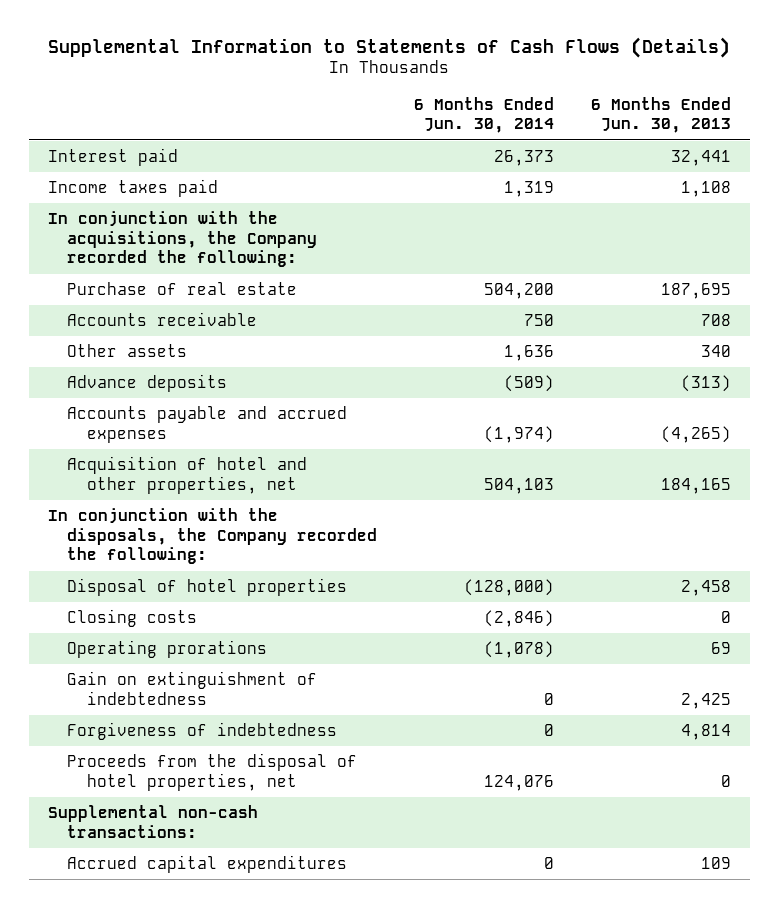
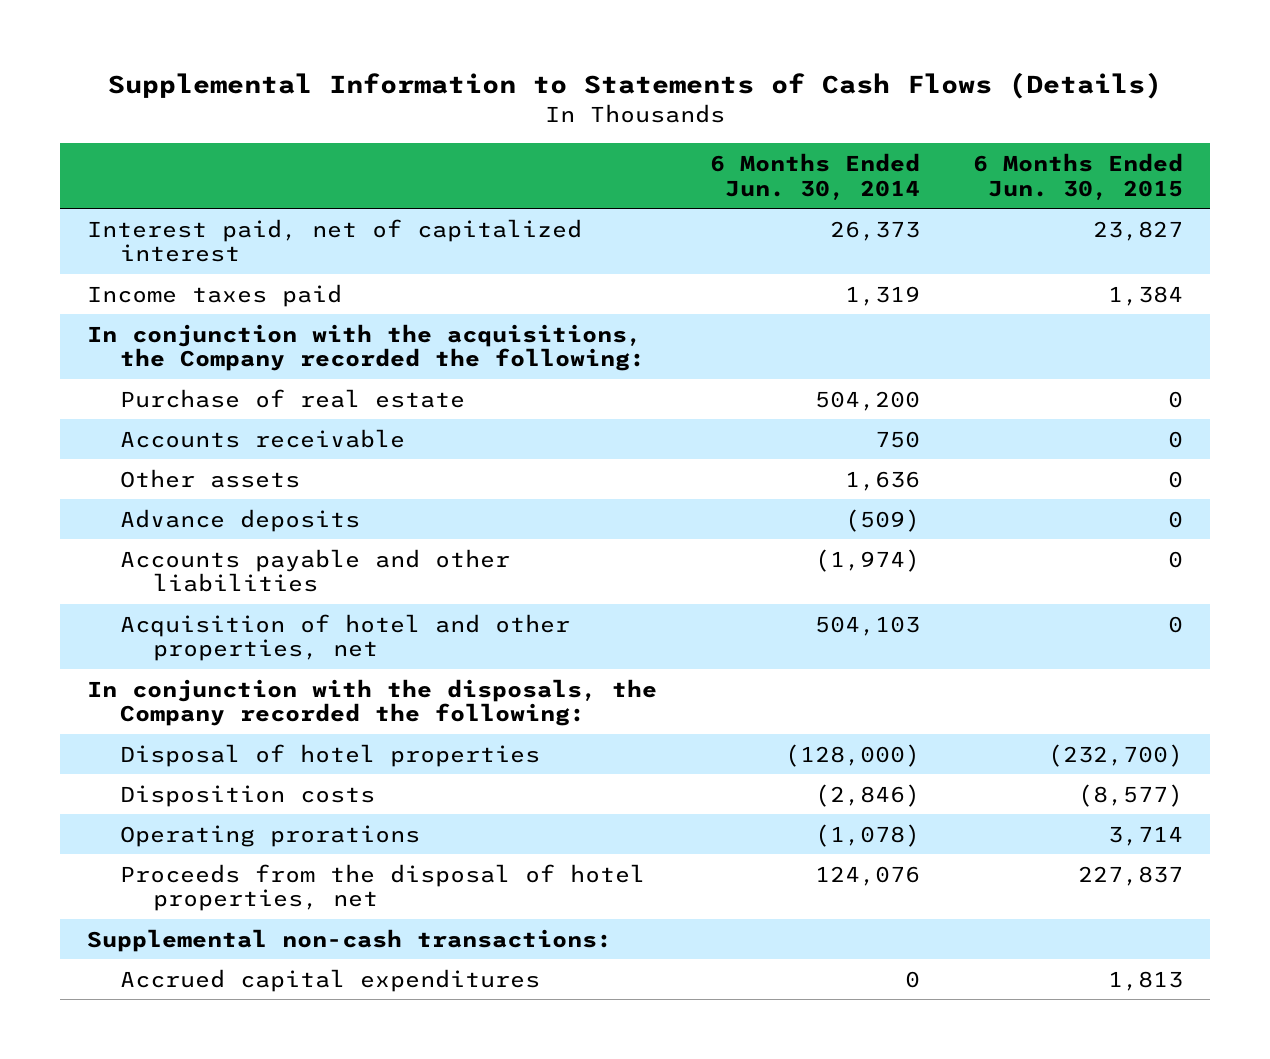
[591,96,732,134] 6 Months Ended Jun. 30, 2013 -> none
none -> [973,152,1184,200] 6 Months Ended Jun. 30, 2015
[47,148,178,167] Interest paid -> [86,218,582,263] Interest paid, net of capitalized interest
[67,406,348,443] Accounts payable and accrued expenses -> [119,548,510,593] Accounts payable and other liabilities
[67,609,198,628] Closing costs -> [119,784,375,807] Disposition costs
[67,671,318,705] Gain on extinguishment of indebtedness -> none
[67,722,338,741] Forgiveness of indebtedness -> none

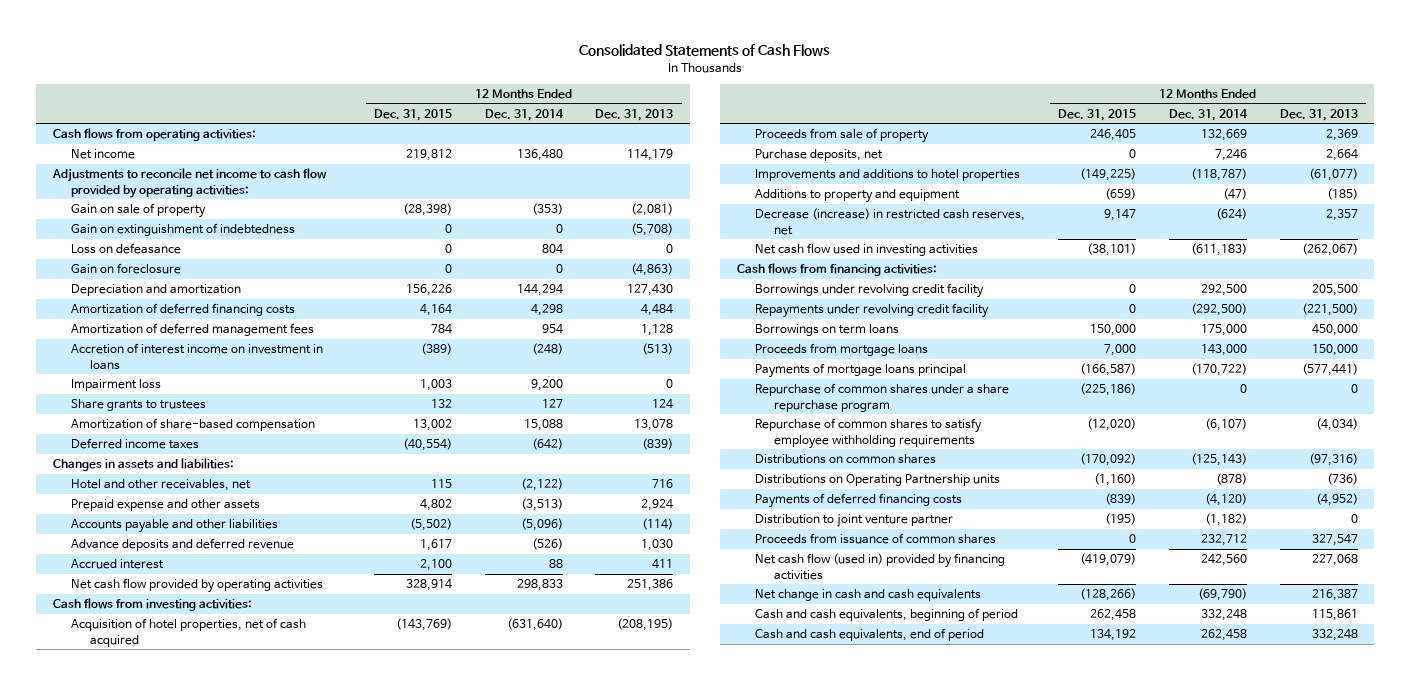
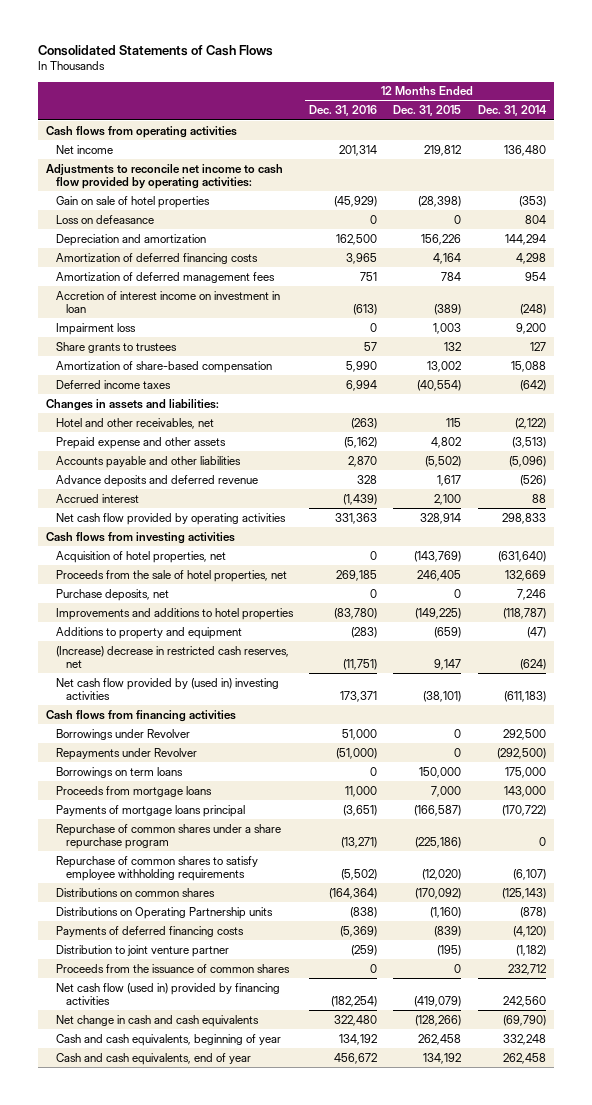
[595,108,674,121] Dec. 31, 2013 -> none
none -> [309,105,378,117] Dec. 31, 2016
[52,128,256,142] Cash flows from operating activities: -> [45,125,237,138] Cash flows from operating activities
[71,223,296,237] Gain on extinguishment of indebtedness -> none
[71,203,207,219] Gain on sale of property -> [55,195,210,208] Gain on sale of hotel properties
[71,263,182,275] Gain on foreclosure -> none
[71,343,324,370] Accretion of interest income on investment in loans -> [55,290,280,313] Accretion of interest income on investment in loan
[52,598,252,612] Cash flows from investing activities: -> [45,531,235,544] Cash flows from investing activities
[71,618,307,647] Acquisition of hotel properties, net of cash acquired -> [55,550,226,563] Acquisition of hotel properties, net
[755,128,930,144] Proceeds from sale of property -> [55,569,287,582] Proceeds from the sale of hotel properties, net
[755,208,1026,235] Decrease (increase) in restricted cash reserves, net -> [55,645,289,668] (Increase) decrease in restricted cash reserves, net
[755,243,979,257] Net cash flow used in investing activities -> [55,677,279,700] Net cash flow provided by (used in) investing activities
[736,263,937,277] Cash flows from financing activities: -> [45,709,236,722] Cash flows from financing activities
[755,283,985,299] Borrowings under revolving credit facility -> [55,728,190,740] Borrowings under Revolver
[755,303,990,319] Repayments under revolving credit facility -> [55,747,197,760] Repayments under Revolver
[755,533,997,545] Proceeds from issuance of common shares -> [55,963,290,973] Proceeds from the issuance of common shares
[755,608,1019,622] Cash and cash equivalents, beginning of period -> [55,1033,281,1046] Cash and cash equivalents, beginning of year
[755,628,985,642] Cash and cash equivalents, end of period -> [55,1052,251,1065] Cash and cash equivalents, end of year

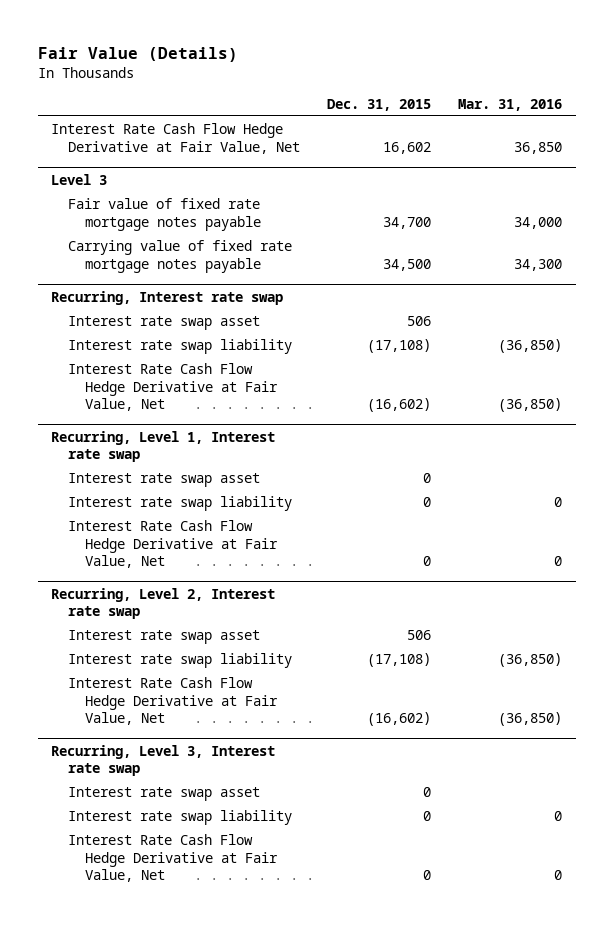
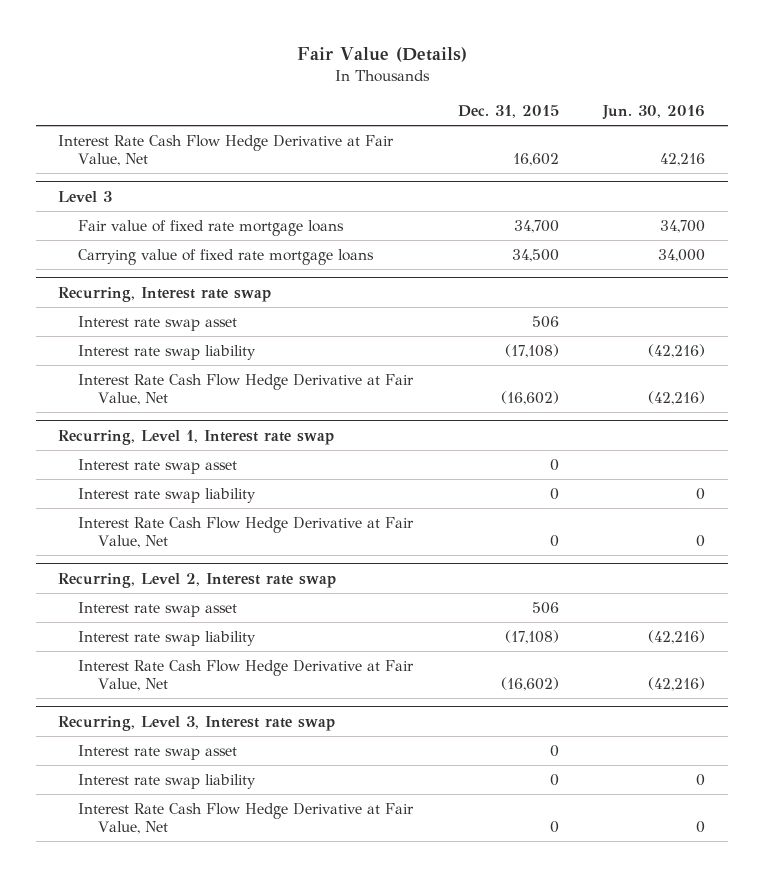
[458,98,563,111] Mar. 31, 2016 -> none
none -> [602,105,706,121] Jun. 30, 2016
[68,198,261,231] Fair value of fixed rate mortgage notes payable -> [77,219,344,236] Fair value of fixed rate mortgage loans
[68,240,293,273] Carrying value of fixed rate mortgage notes payable -> [77,248,374,265] Carrying value of fixed rate mortgage loans

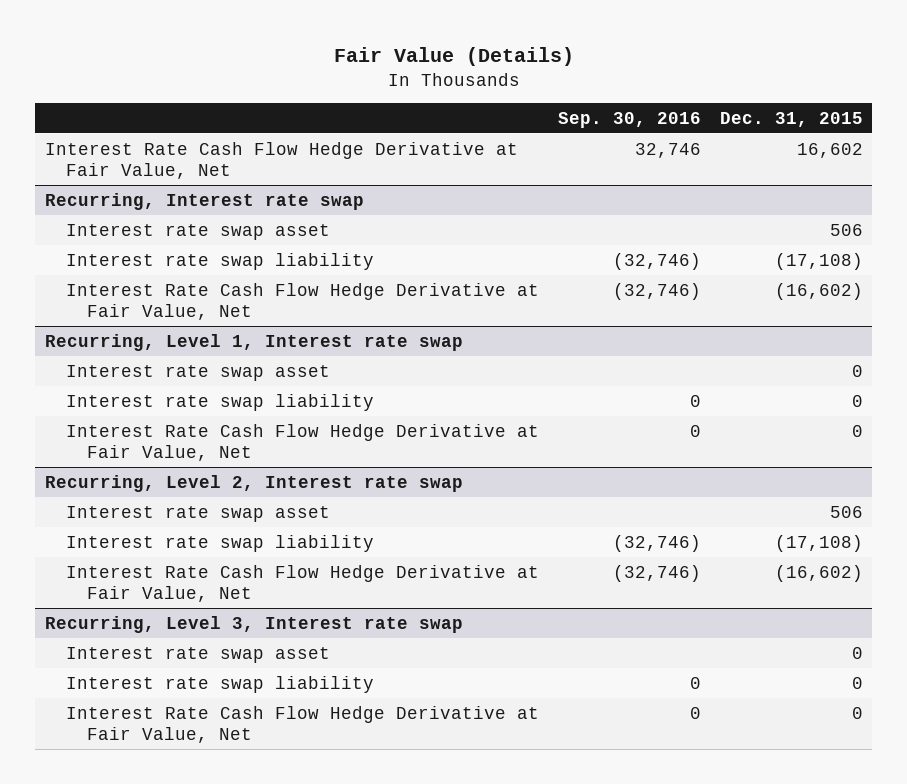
[602,105,706,121] Jun. 30, 2016 -> none
none -> [557,111,701,128] Sep. 30, 2016
[57,190,112,202] Level 3 -> none
[77,219,344,236] Fair value of fixed rate mortgage loans -> none
[77,248,374,265] Carrying value of fixed rate mortgage loans -> none

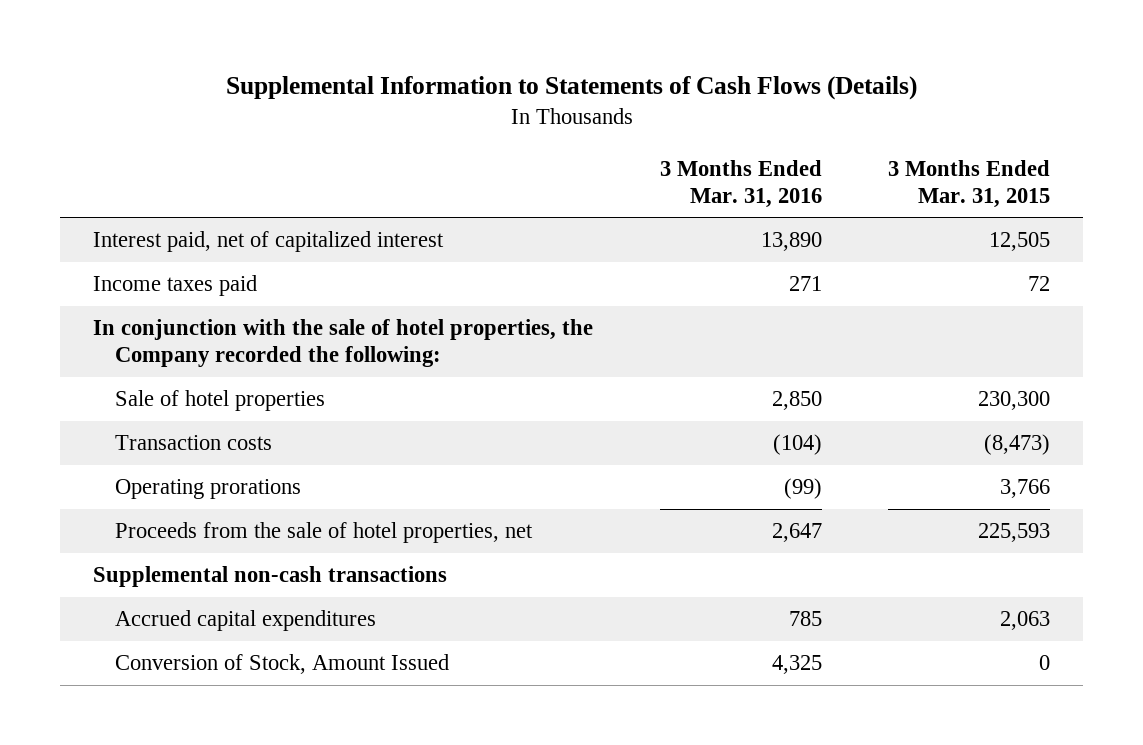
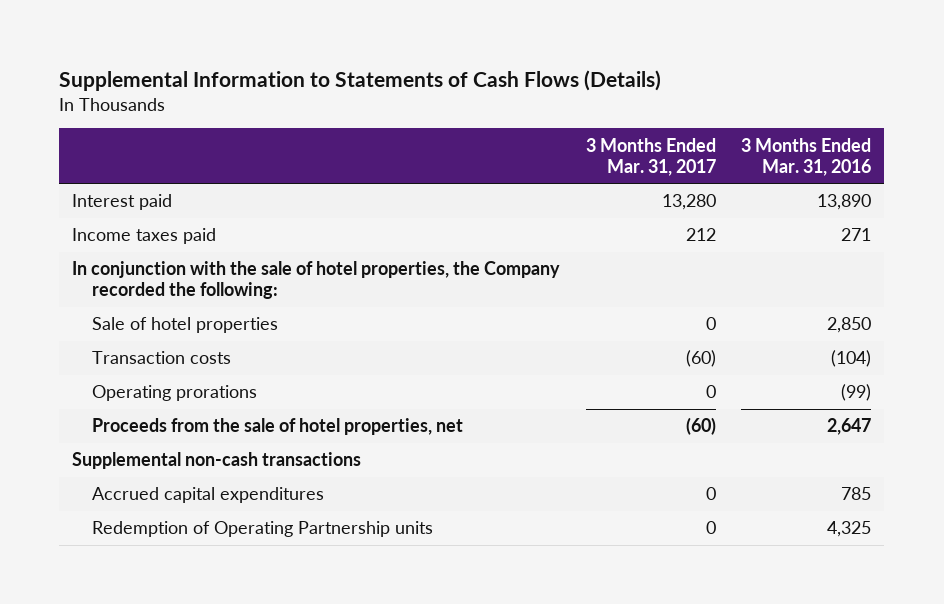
[888,159,1051,208] 3 Months Ended Mar. 31, 2015 -> none
none -> [585,137,716,176] 3 Months Ended Mar. 31, 2017
[92,231,444,253] Interest paid, net of capitalized interest -> [72,194,173,211] Interest paid
[114,654,449,675] Conversion of Stock, Amount Issued -> [91,521,433,538] Redemption of Operating Partnership units

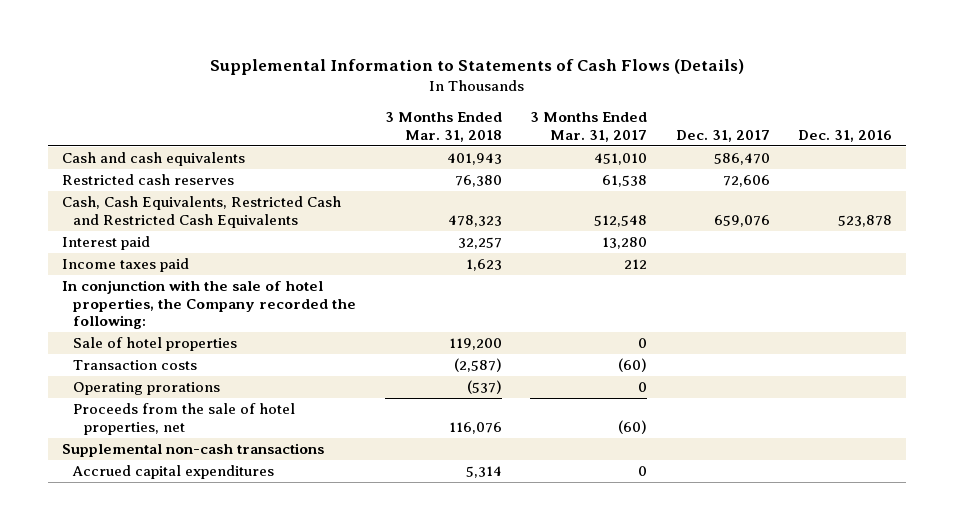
[741,137,872,176] 3 Months Ended Mar. 31, 2016 -> none
none -> [384,112,502,142] 3 Months Ended Mar. 31, 2018
none -> [675,129,770,142] Dec. 31, 2017
none -> [798,129,893,142] Dec. 31, 2016
none -> [62,152,246,167] Cash and cash equivalents
none -> [62,174,235,186] Restricted cash reserves
none -> [62,196,342,228] Cash, Cash Equivalents, Restricted Cash and Restricted Cash Equivalents
[91,521,433,538] Redemption of Operating Partnership units -> none

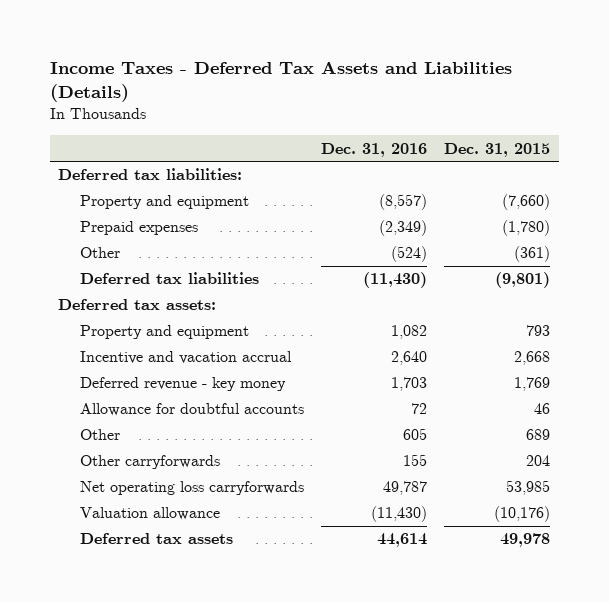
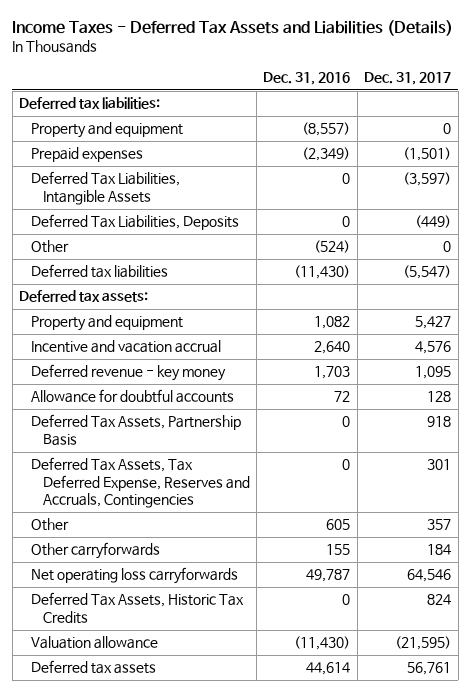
[444,142,551,157] Dec. 31, 2015 -> none
none -> [364,72,452,86] Dec. 31, 2017
none -> [30,171,180,205] Deferred Tax Liabilities, Intangible Assets
none -> [30,214,239,231] Deferred Tax Liabilities, Deposits
none -> [30,414,241,446] Deferred Tax Assets, Partnership Basis
none -> [30,457,250,509] Deferred Tax Assets, Tax Deferred Expense, Reserves and Accruals, Contingencies
none -> [30,592,244,624] Deferred Tax Assets, Historic Tax Credits

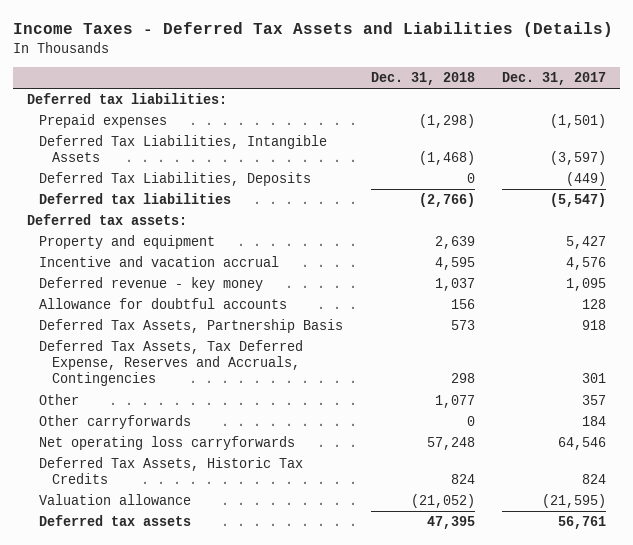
[263,72,351,86] Dec. 31, 2016 -> none
none -> [370,71,475,85] Dec. 31, 2018
[30,122,183,139] Property and equipment -> none
[30,240,69,254] Other -> none

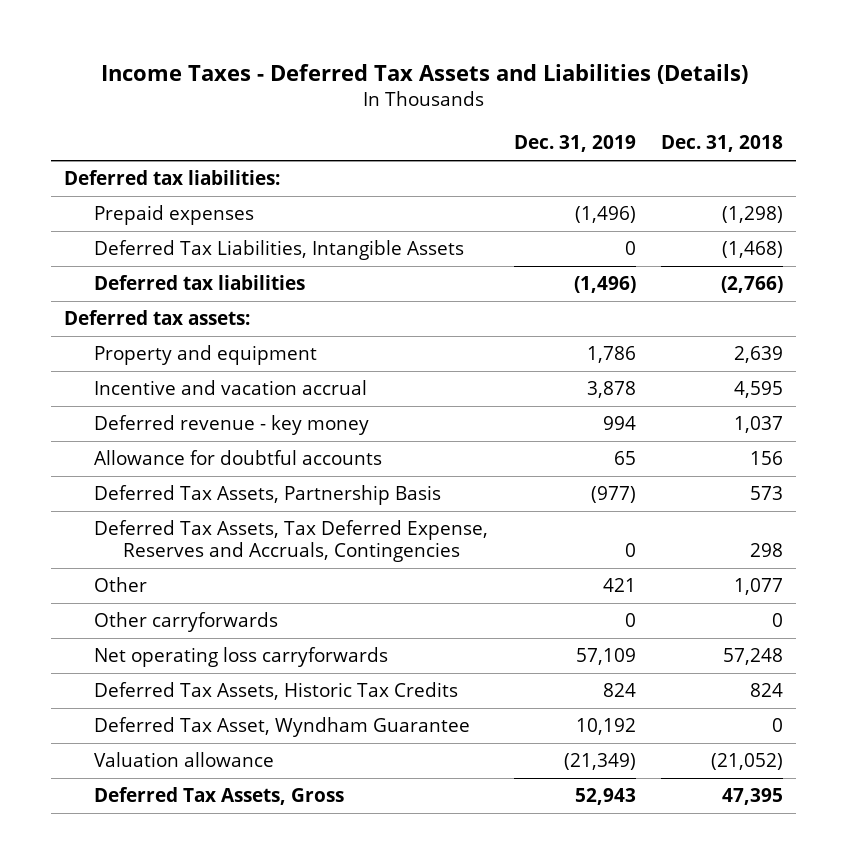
[502,71,607,85] Dec. 31, 2017 -> none
none -> [513,135,636,153] Dec. 31, 2019
[39,172,312,187] Deferred Tax Liabilities, Deposits -> none
none -> [93,717,470,738] Deferred Tax Asset, Wyndham Guarantee
[39,515,192,527] Deferred tax assets -> [93,787,344,806] Deferred Tax Assets, Gross

